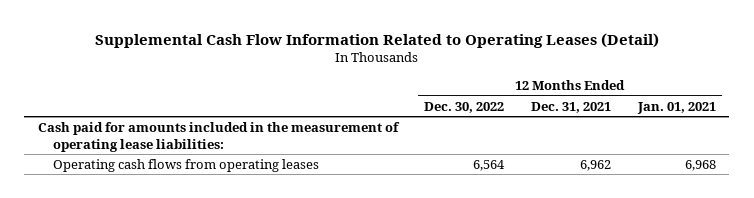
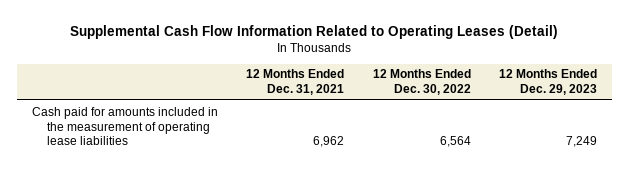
[636,101,716,114] Jan. 01, 2021 -> none
none -> [499,69,598,96] 12 Months Ended Dec. 29, 2023
[37,121,400,152] Cash paid for amounts included in the measurement of operating lease liabilities: -> none
[52,158,319,172] Operating cash flows from operating leases -> [31,106,218,146] Cash paid for amounts included in the measurement of operating lease liabilities

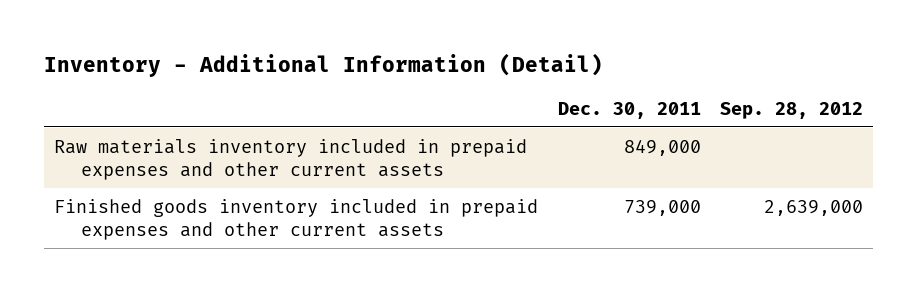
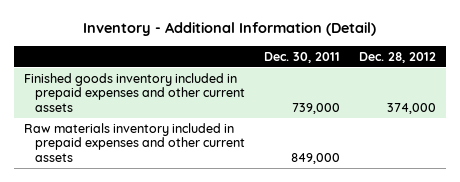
[720,101,864,119] Sep. 28, 2012 -> none
none -> [358,51,436,63] Dec. 28, 2012
[54,138,528,180] Raw materials inventory included in prepaid expenses and other current assets -> [23,122,245,162] Raw materials inventory included in prepaid expenses and other current assets

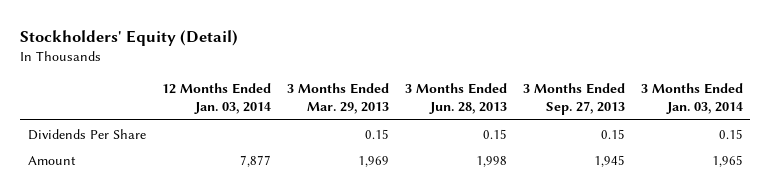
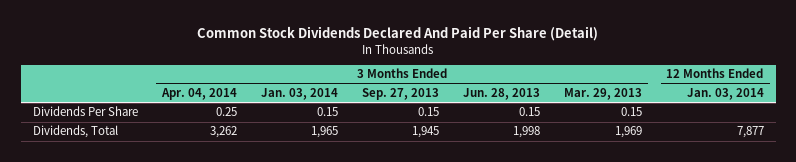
[20,30,239,47] Stockholders' Equity (Detail) -> [197,26,599,42] Common Stock Dividends Declared And Paid Per Share (Detail)
none -> [160,88,237,101] Apr. 04, 2014
[28,155,77,165] Amount -> [32,125,118,139] Dividends, Total

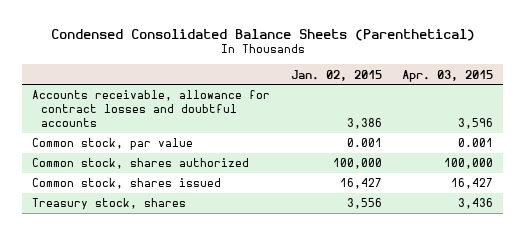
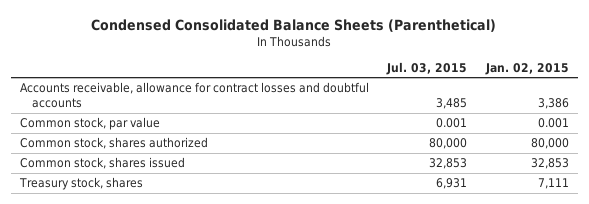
[402,69,494,82] Apr. 03, 2015 -> none
none -> [386,62,468,76] Jul. 03, 2015
[332,158,382,170] 100,000 -> [530,138,569,150] 80,000
[339,178,382,190] 16,427 -> [530,158,569,170] 32,853
[346,198,382,210] 3,556 -> [537,178,569,190] 7,111

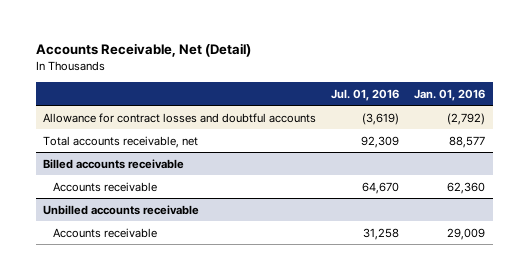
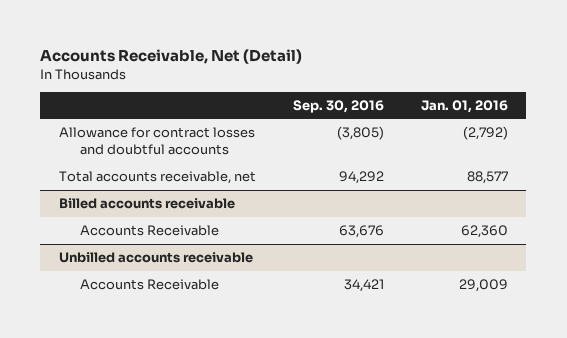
[331,88,400,101] Jul. 01, 2016 -> none
none -> [292,99,384,113] Sep. 30, 2016
[53,181,158,192] Accounts receivable -> [79,225,219,237] Accounts Receivable
[53,227,158,238] Accounts receivable -> [79,279,219,291] Accounts Receivable

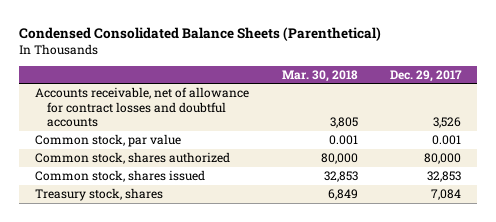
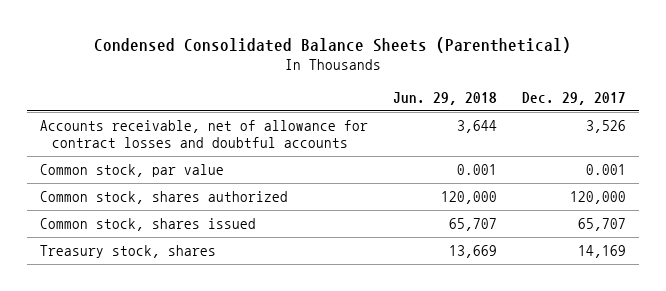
[281,69,358,82] Mar. 30, 2018 -> none
none -> [393,91,498,105] Jun. 29, 2018
[424,153,462,165] 80,000 -> [570,191,627,205] 120,000
[427,171,462,183] 32,853 -> [578,218,627,232] 65,707
[431,189,462,201] 7,084 -> [578,245,627,259] 14,169

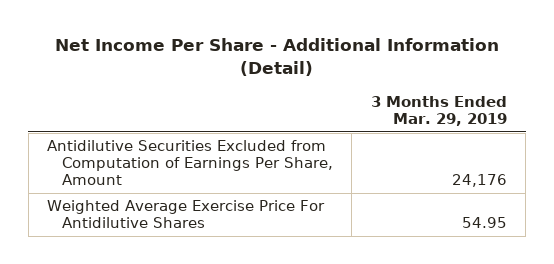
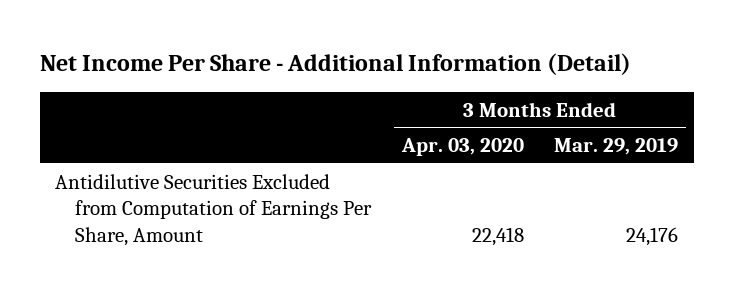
none -> [400,138,524,157] Apr. 03, 2020
[46,200,325,229] Weighted Average Exercise Price For Antidilutive Shares -> none

